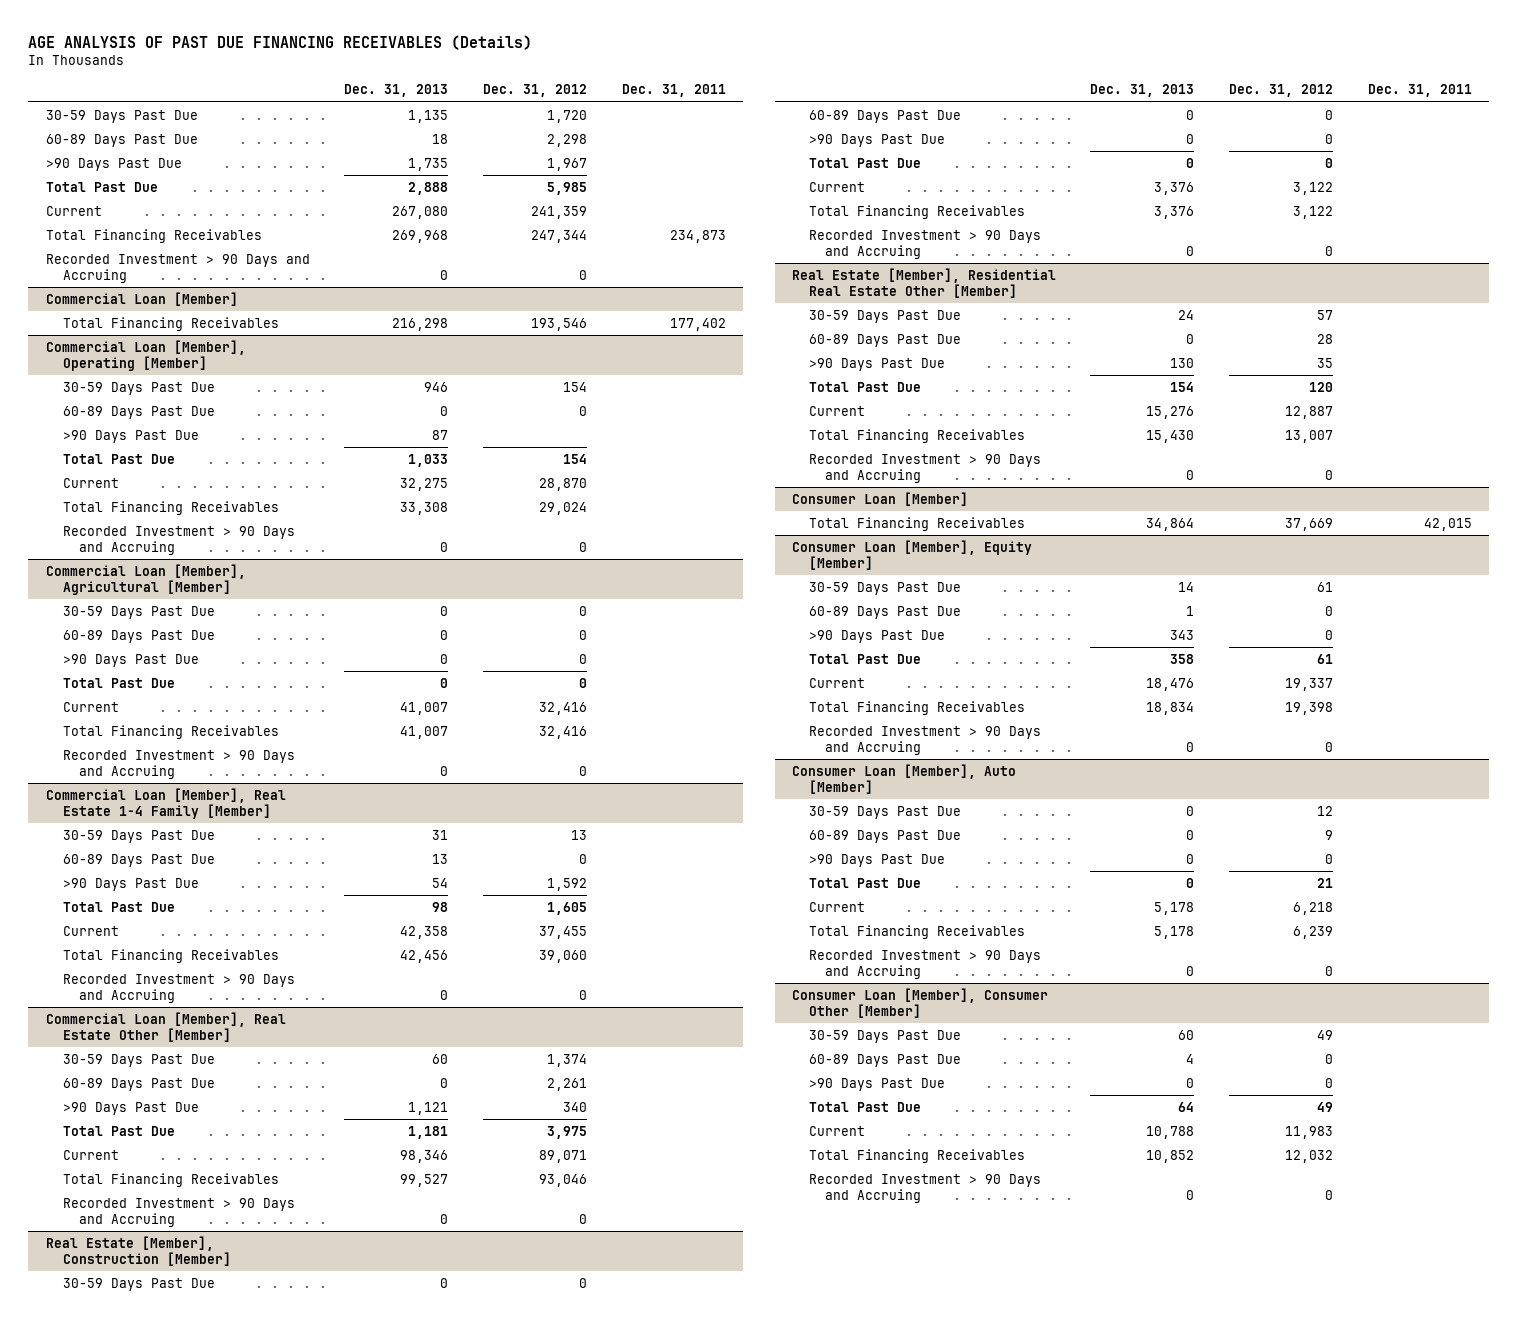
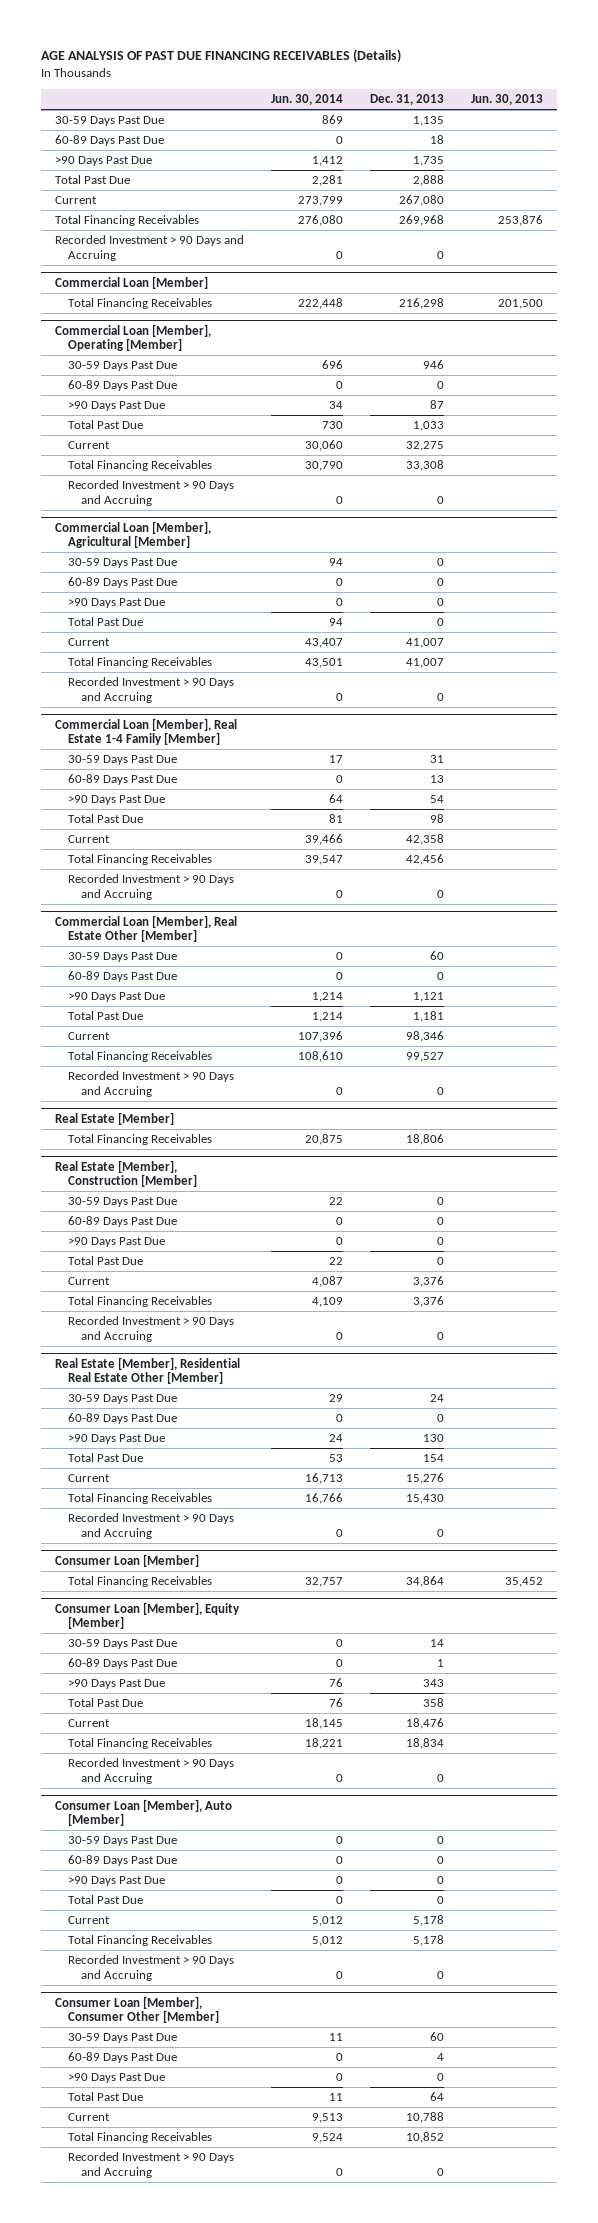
[483,84,588,98] Dec. 31, 2012 -> none
[621,84,726,98] Dec. 31, 2011 -> none
none -> [270,94,343,106] Jun. 30, 2014
none -> [471,94,544,106] Jun. 30, 2013
none -> [54,1111,174,1125] Real Estate [Member]
none -> [68,1134,213,1146] Total Financing Receivables

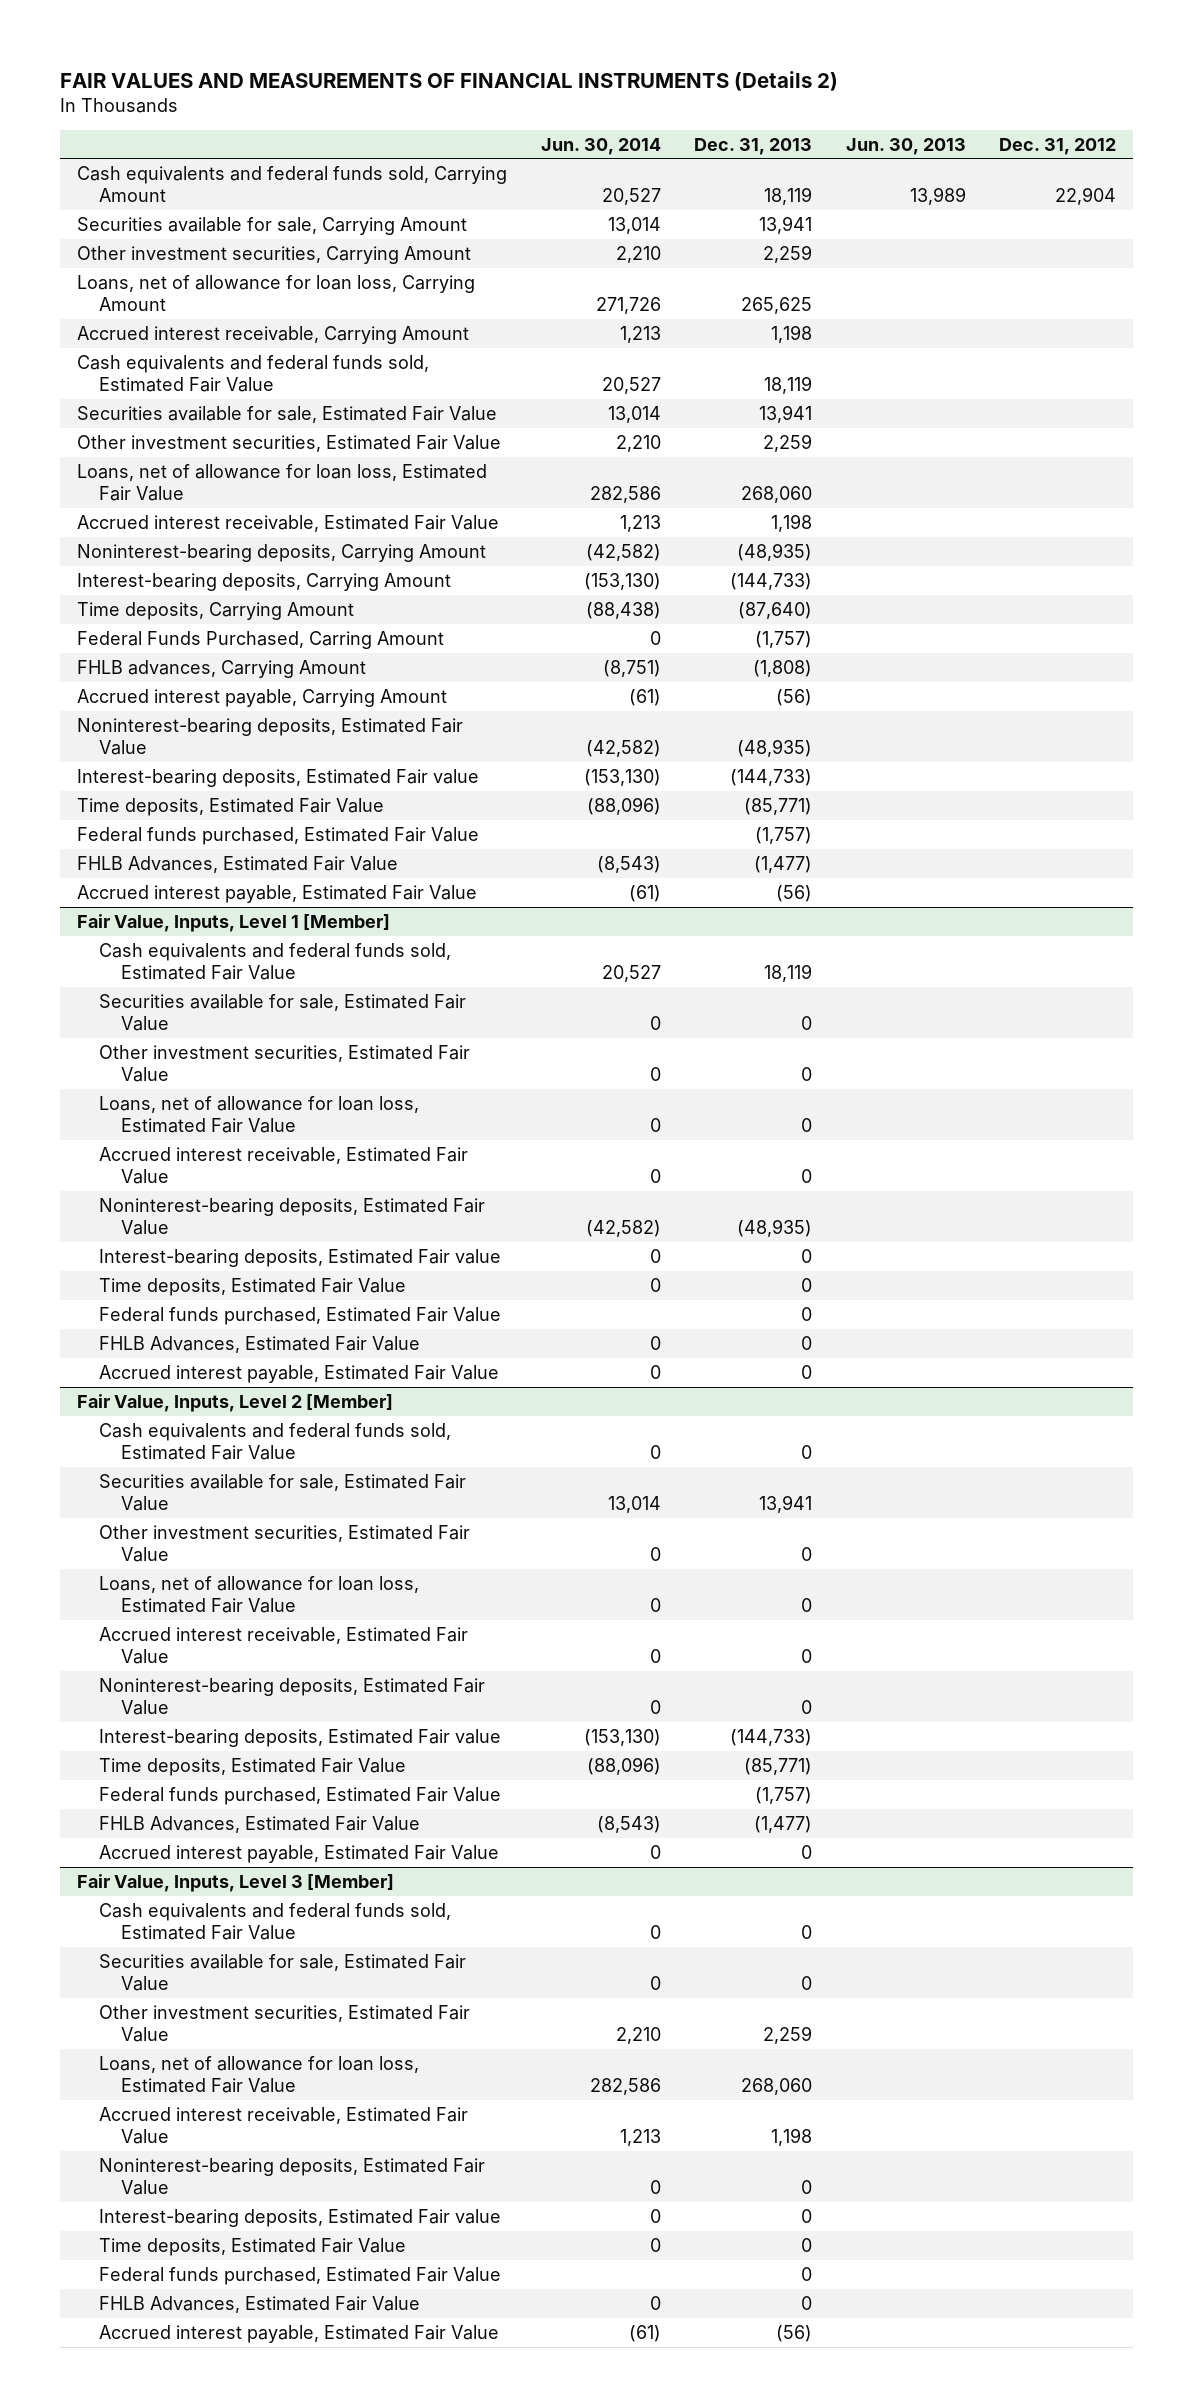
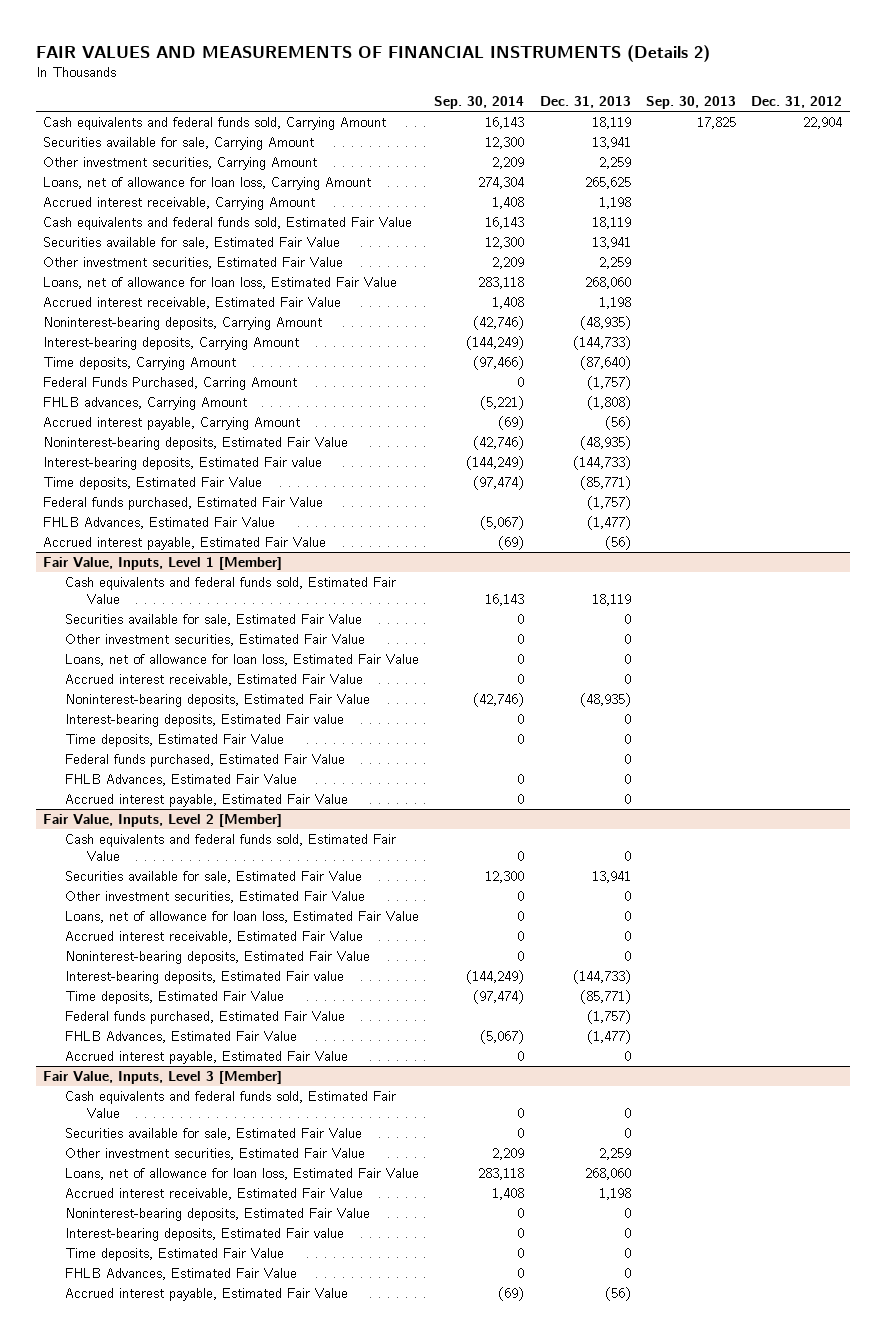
[540,137,661,155] Jun. 30, 2014 -> none
[845,137,966,155] Jun. 30, 2013 -> none
none -> [434,95,525,109] Sep. 30, 2014
none -> [646,95,737,109] Sep. 30, 2013
[98,2266,501,2285] Federal funds purchased, Estimated Fair Value -> none

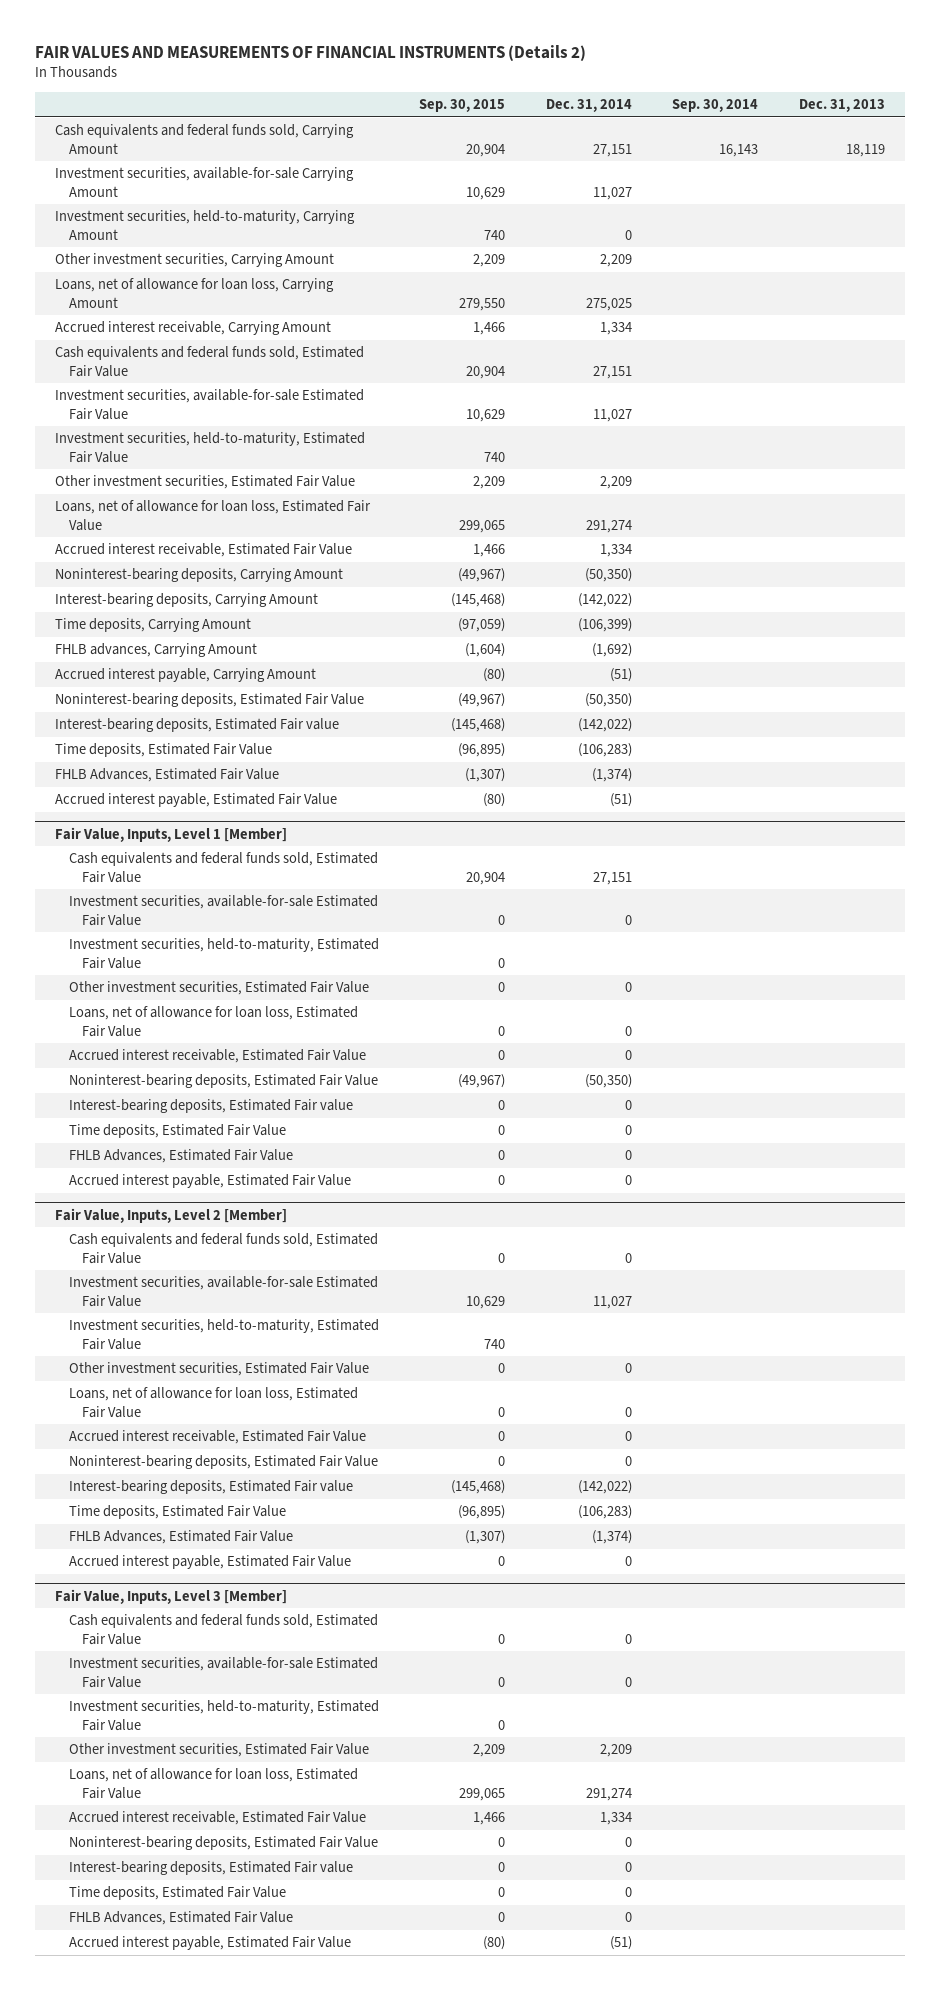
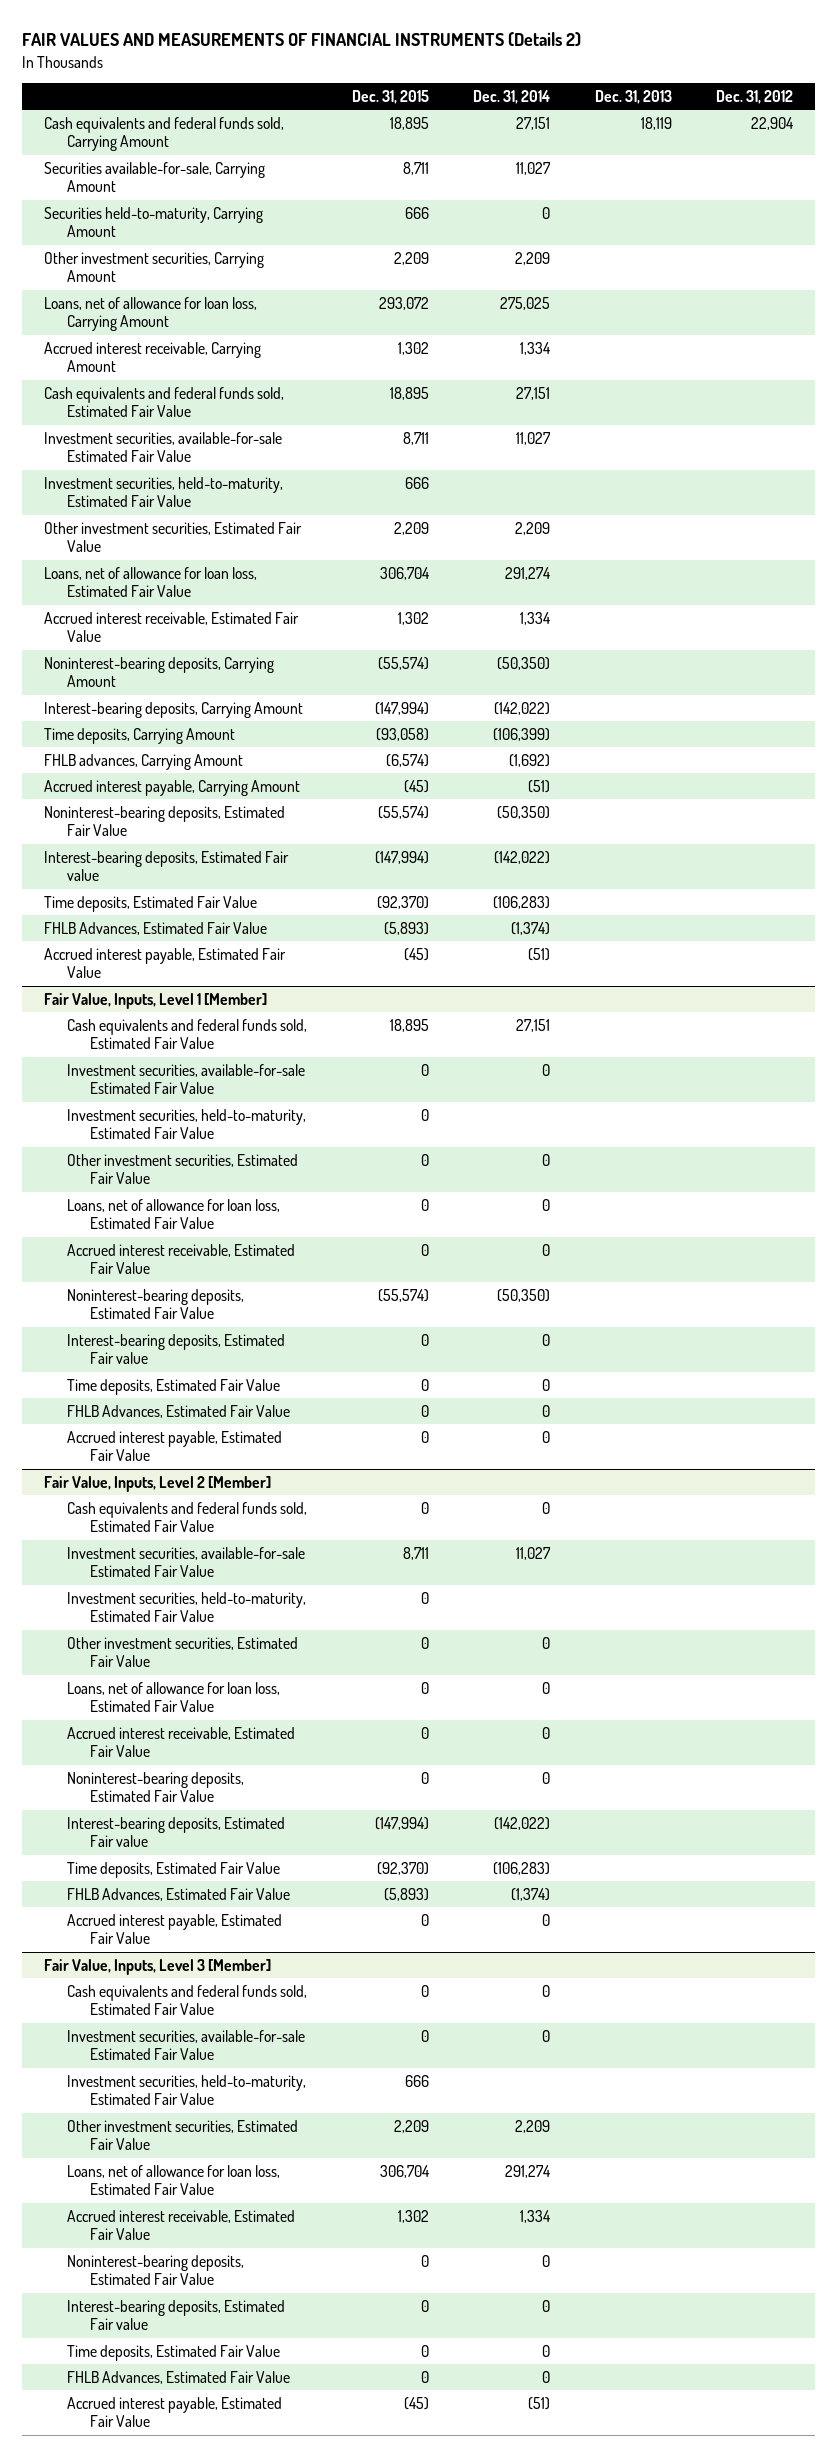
[419,99,506,113] Sep. 30, 2015 -> none
[672,99,759,113] Sep. 30, 2014 -> none
none -> [351,90,429,105] Dec. 31, 2015
none -> [715,90,793,105] Dec. 31, 2012
[55,167,355,197] Investment securities, available-for-sale Carrying Amount -> [44,161,266,193] Securities available-for-sale, Carrying Amount
[55,210,356,240] Investment securities, held-to-maturity, Carrying Amount -> [44,206,264,238] Securities held-to-maturity, Carrying Amount

